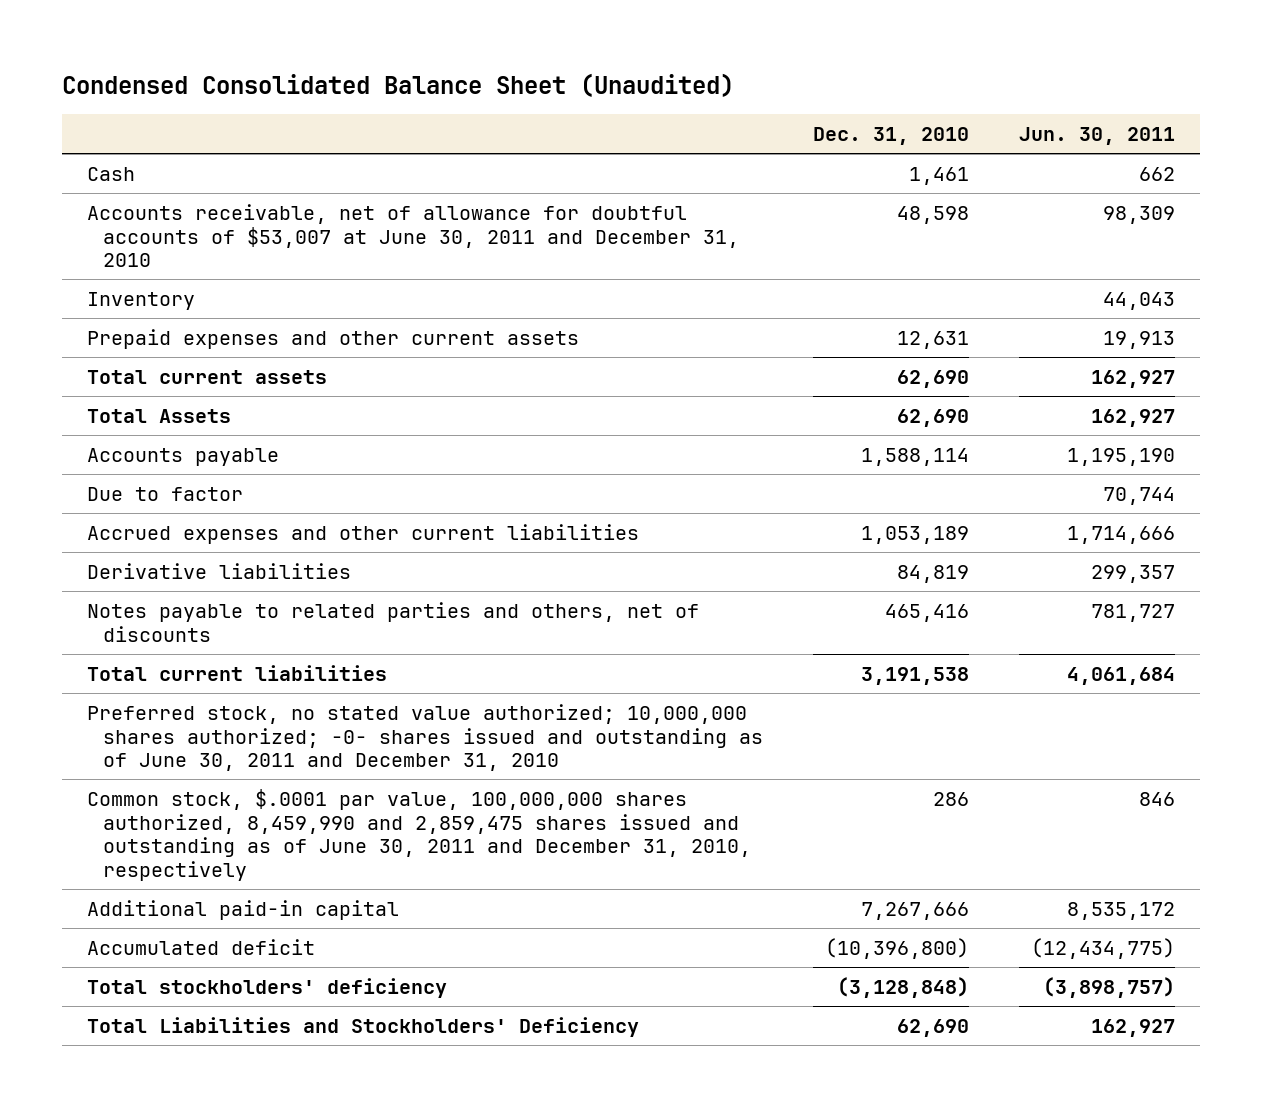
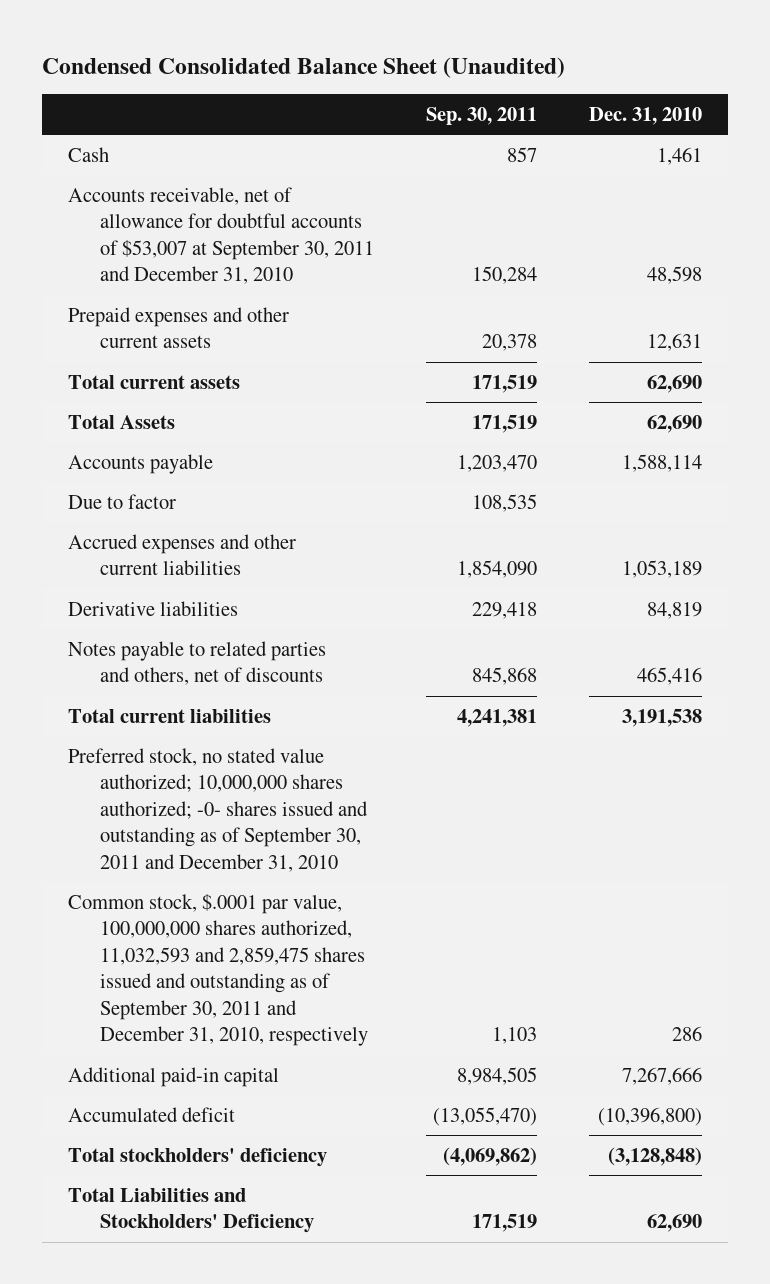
[1018,126,1175,145] Jun. 30, 2011 -> none
none -> [426,107,538,126] Sep. 30, 2011
[87,292,196,311] Inventory -> none
[87,204,740,268] Accounts receivable, net of allowance for doubtful accounts of $53,007 at June 30, 2011 and December 31, 2010 -> [67,186,375,285] Accounts receivable, net of allowance for doubtful accounts of $53,007 at September 30, 2011 and December 31, 2010
[87,704,764,772] Preferred stock, no stated value authorized; 10,000,000 shares authorized; -0- shares issued and outstanding as of June 30, 2011 and December 31, 2010 -> [67,747,369,872] Preferred stock, no stated value authorized; 10,000,000 shares authorized; -0- shares issued and outstanding as of September 30, 2011 and December 31, 2010
[87,789,752,881] Common stock, $.0001 par value, 100,000,000 shares authorized, 8,459,990 and 2,859,475 shares issued and outstanding as of June 30, 2011 and December 31, 2010, respectively -> [67,893,369,1047] Common stock, $.0001 par value, 100,000,000 shares authorized, 11,032,593 and 2,859,475 shares issued and outstanding as of September 30, 2011 and December 31, 2010, respectively

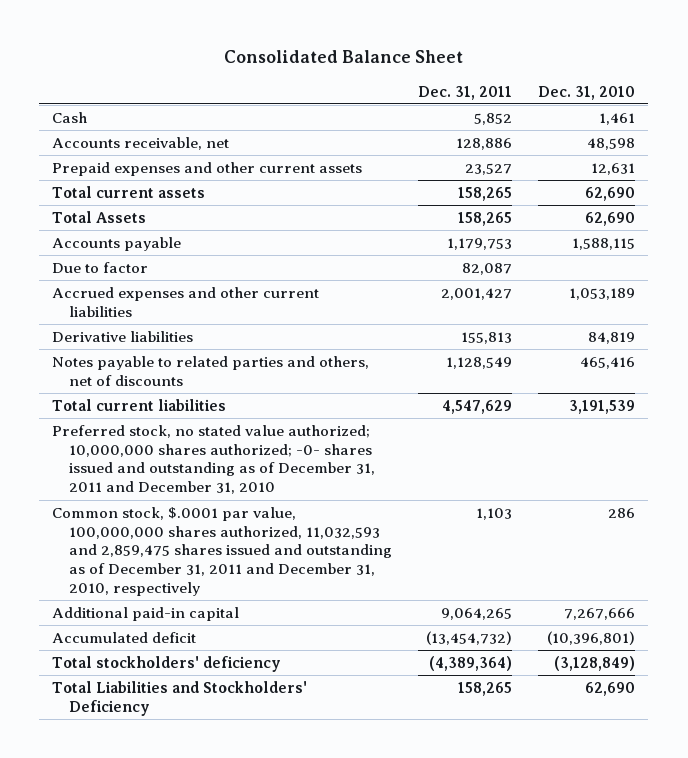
[41,56,565,78] Condensed Consolidated Balance Sheet (Unaudited) -> [223,50,463,64] Consolidated Balance Sheet
[426,107,538,126] Sep. 30, 2011 -> none
none -> [418,85,513,100] Dec. 31, 2011
[67,186,375,285] Accounts receivable, net of allowance for doubtful accounts of $53,007 at September 30, 2011 and December 31, 2010 -> [52,136,230,150] Accounts receivable, net
[622,453,703,472] 1,588,114 -> [572,237,636,250] 1,588,115
[622,708,703,727] 3,191,538 -> [569,399,636,414] 3,191,539
[67,747,369,872] Preferred stock, no stated value authorized; 10,000,000 shares authorized; -0- shares issued and outstanding as of September 30, 2011 and December 31, 2010 -> [52,424,376,495] Preferred stock, no stated value authorized; 10,000,000 shares authorized; -0- shares issued and outstanding as of December 31, 2011 and December 31, 2010
[67,893,369,1047] Common stock, $.0001 par value, 100,000,000 shares authorized, 11,032,593 and 2,859,475 shares issued and outstanding as of September 30, 2011 and December 31, 2010, respectively -> [52,506,393,596] Common stock, $.0001 par value, 100,000,000 shares authorized, 11,032,593 and 2,859,475 shares issued and outstanding as of December 31, 2011 and December 31, 2010, respectively
[598,1106,703,1126] (10,396,800) -> [547,630,636,645] (10,396,801)
[608,1146,703,1166] (3,128,848) -> [554,655,636,671] (3,128,849)

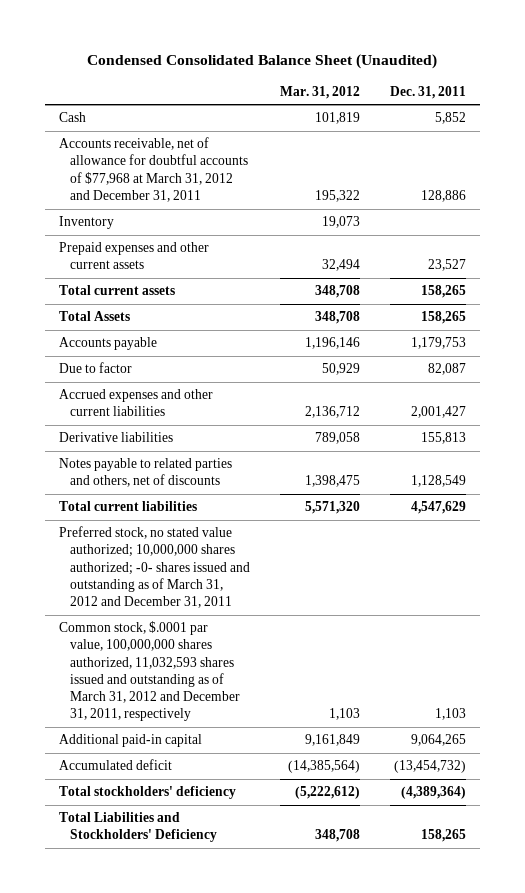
[223,50,463,64] Consolidated Balance Sheet -> [87,54,438,70] Condensed Consolidated Balance Sheet (Unaudited)
[538,85,636,100] Dec. 31, 2010 -> none
none -> [279,85,360,99] Mar. 31, 2012
[52,136,230,150] Accounts receivable, net -> [59,137,249,202] Accounts receivable, net of allowance for doubtful accounts of $77,968 at March 31, 2012 and December 31, 2011
none -> [59,216,115,230] Inventory
[52,424,376,495] Preferred stock, no stated value authorized; 10,000,000 shares authorized; -0- shares issued and outstanding as of December 31, 2011 and December 31, 2010 -> [59,526,251,609] Preferred stock, no stated value authorized; 10,000,000 shares authorized; -0- shares issued and outstanding as of March 31, 2012 and December 31, 2011
[52,506,393,596] Common stock, $.0001 par value, 100,000,000 shares authorized, 11,032,593 and 2,859,475 shares issued and outstanding as of December 31, 2011 and December 31, 2010, respectively -> [59,621,241,722] Common stock, $.0001 par value, 100,000,000 shares authorized, 11,032,593 shares issued and outstanding as of March 31, 2012 and December 31, 2011, respectively

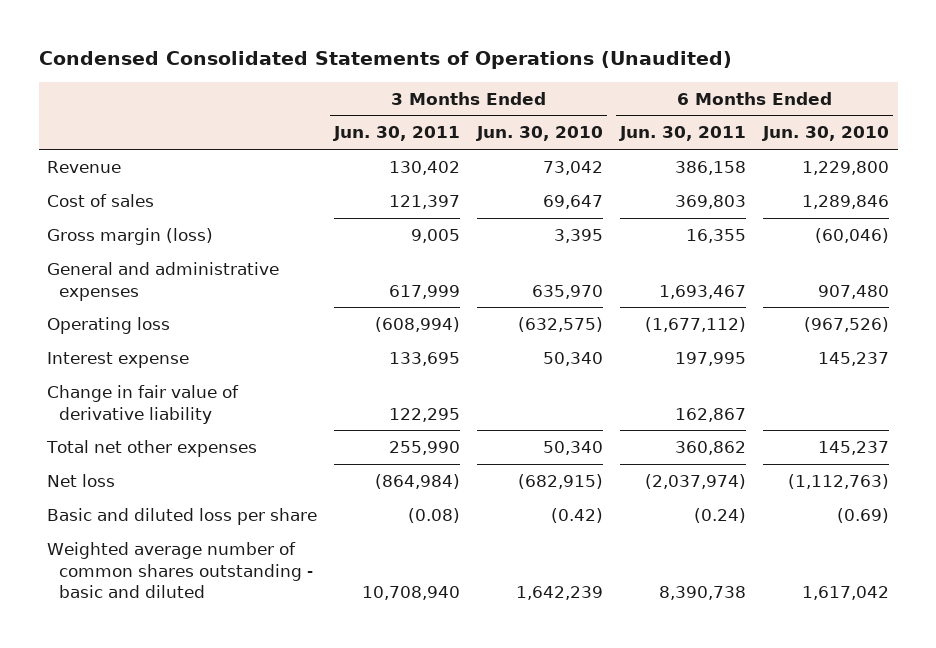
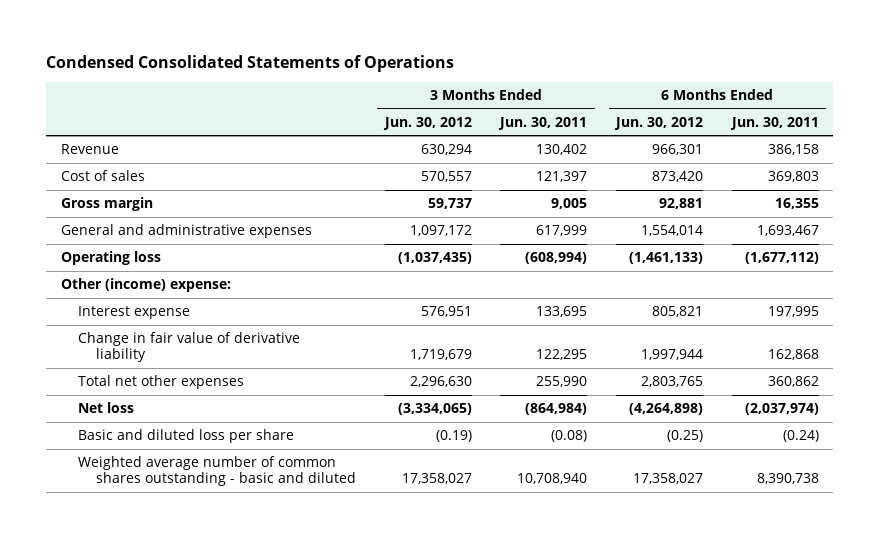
[38,50,732,69] Condensed Consolidated Statements of Operations (Unaudited) -> [46,54,455,72] Condensed Consolidated Statements of Operations
[476,126,604,142] Jun. 30, 2010 -> none
[762,126,890,142] Jun. 30, 2010 -> none
none -> [382,116,472,130] Jun. 30, 2012
none -> [614,116,704,130] Jun. 30, 2012
[47,228,214,246] Gross margin (loss) -> [60,197,153,212] Gross margin
none -> [60,278,231,293] Other (income) expense:
[675,407,747,422] 162,867 -> [767,349,819,361] 162,868

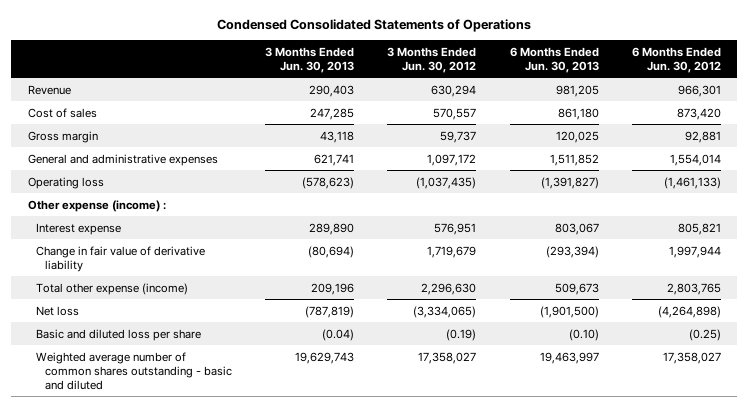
[498,116,588,130] Jun. 30, 2011 -> none
[729,116,819,130] Jun. 30, 2011 -> none
none -> [265,46,355,73] 3 Months Ended Jun. 30, 2013
none -> [509,46,599,73] 6 Months Ended Jun. 30, 2013
[60,278,231,293] Other (income) expense: -> [27,199,166,212] Other expense (income) :
[78,375,245,390] Total net other expenses -> [36,282,189,295] Total other expense (income)

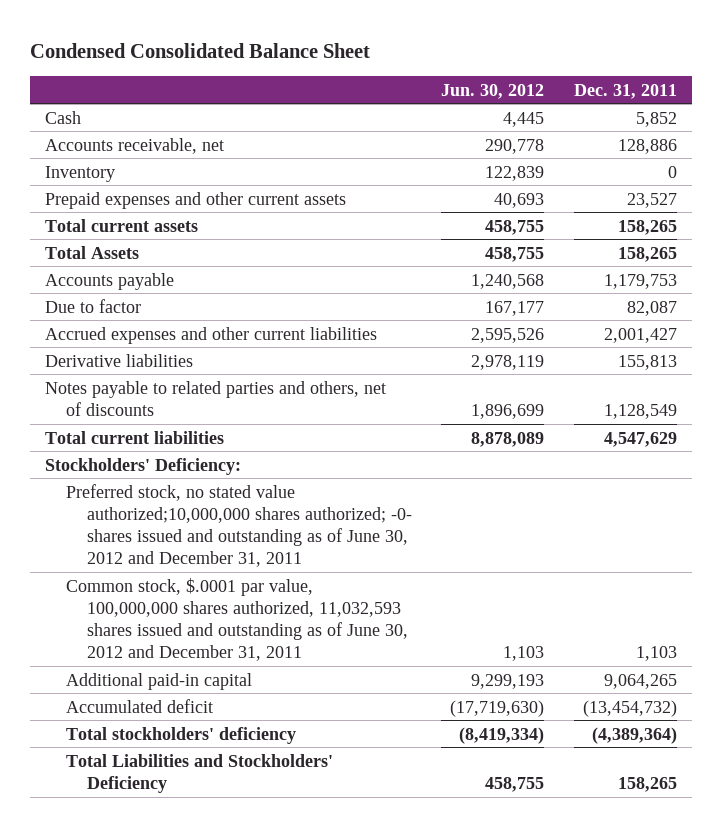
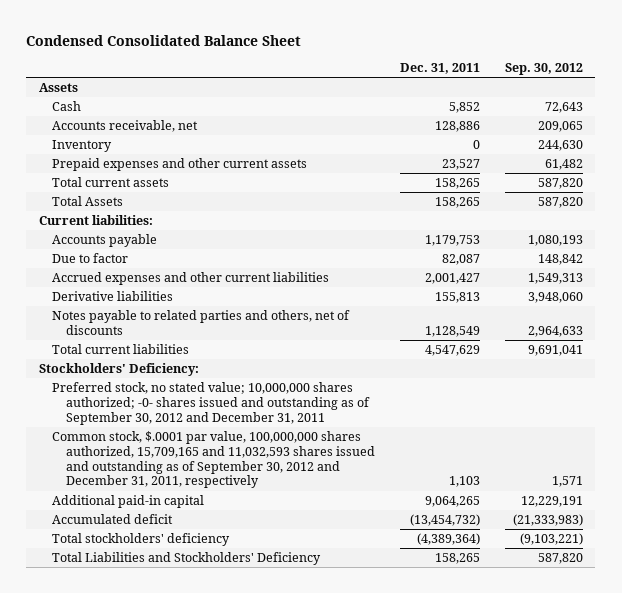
[441,83,545,99] Jun. 30, 2012 -> none
none -> [504,63,583,76] Sep. 30, 2012
none -> [38,83,78,93] Assets
none -> [38,215,153,226] Current liabilities:
[65,483,412,568] Preferred stock, no stated value authorized;10,000,000 shares authorized; -0- shares issued and outstanding as of June 30, 2012 and December 31, 2011 -> [52,382,370,425] Preferred stock, no stated value; 10,000,000 shares authorized; -0- shares issued and outstanding as of September 30, 2012 and December 31, 2011
[65,577,408,662] Common stock, $.0001 par value, 100,000,000 shares authorized, 11,032,593 shares issued and outstanding as of June 30, 2012 and December 31, 2011 -> [52,431,375,489] Common stock, $.0001 par value, 100,000,000 shares authorized, 15,709,165 and 11,032,593 shares issued and outstanding as of September 30, 2012 and December 31, 2011, respectively

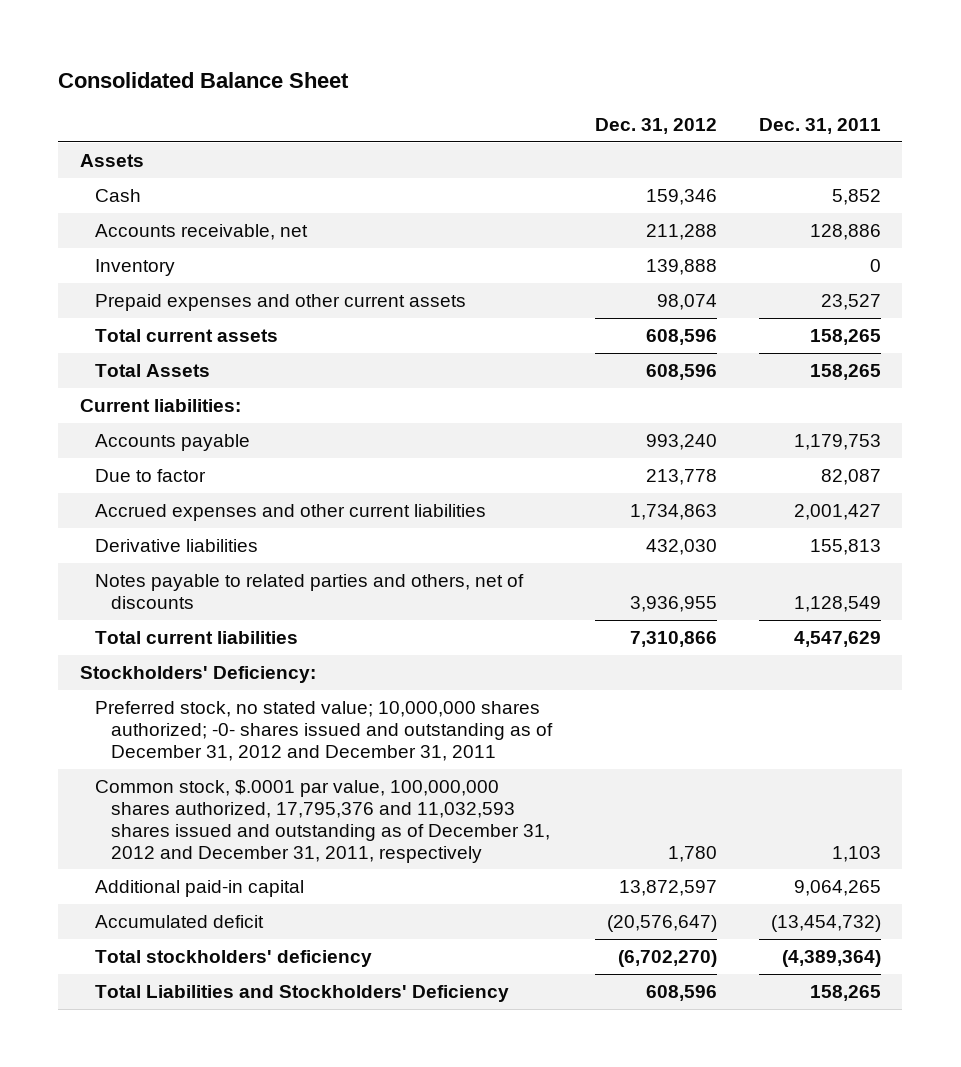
[26,34,302,46] Condensed Consolidated Balance Sheet -> [58,71,350,88] Consolidated Balance Sheet
[504,63,583,76] Sep. 30, 2012 -> none
none -> [594,117,717,134] Dec. 31, 2012
[52,382,370,425] Preferred stock, no stated value; 10,000,000 shares authorized; -0- shares issued and outstanding as of September 30, 2012 and December 31, 2011 -> [95,700,554,761] Preferred stock, no stated value; 10,000,000 shares authorized; -0- shares issued and outstanding as of December 31, 2012 and December 31, 2011
[52,431,375,489] Common stock, $.0001 par value, 100,000,000 shares authorized, 15,709,165 and 11,032,593 shares issued and outstanding as of September 30, 2012 and December 31, 2011, respectively -> [95,779,551,863] Common stock, $.0001 par value, 100,000,000 shares authorized, 17,795,376 and 11,032,593 shares issued and outstanding as of December 31, 2012 and December 31, 2011, respectively

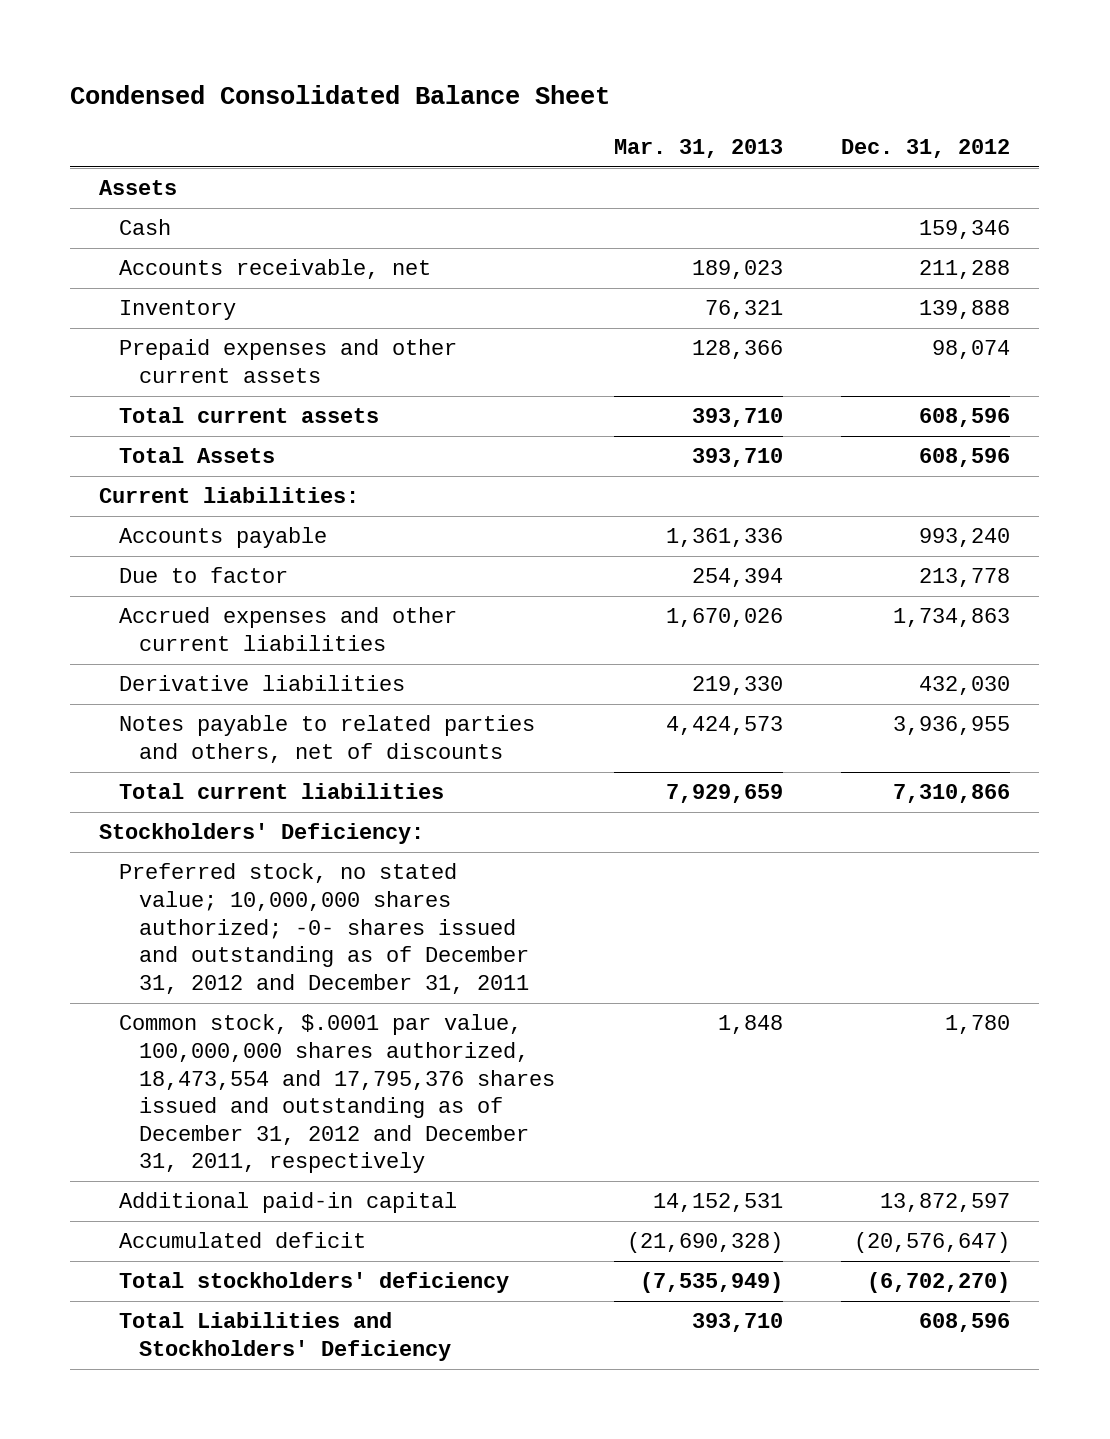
[58,71,350,88] Consolidated Balance Sheet -> [70,85,611,105] Condensed Consolidated Balance Sheet
[759,117,882,134] Dec. 31, 2011 -> none
none -> [613,138,783,158] Mar. 31, 2013
[95,779,551,863] Common stock, $.0001 par value, 100,000,000 shares authorized, 17,795,376 and 11,032,593 shares issued and outstanding as of December 31, 2012 and December 31, 2011, respectively -> [119,1014,556,1174] Common stock, $.0001 par value, 100,000,000 shares authorized, 18,473,554 and 17,795,376 shares issued and outstanding as of December 31, 2012 and December 31, 2011, respectively

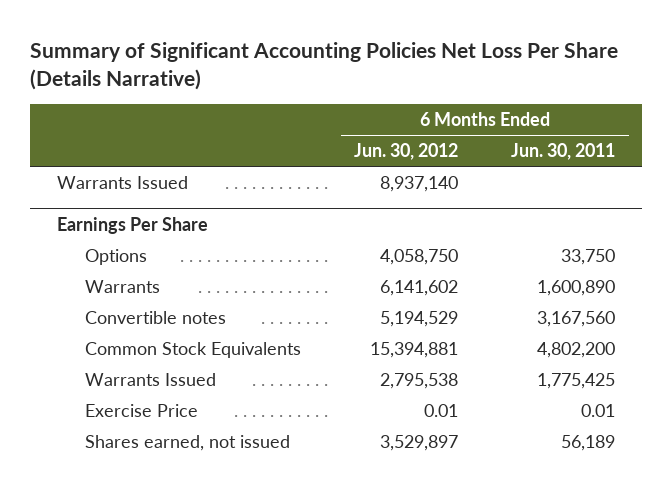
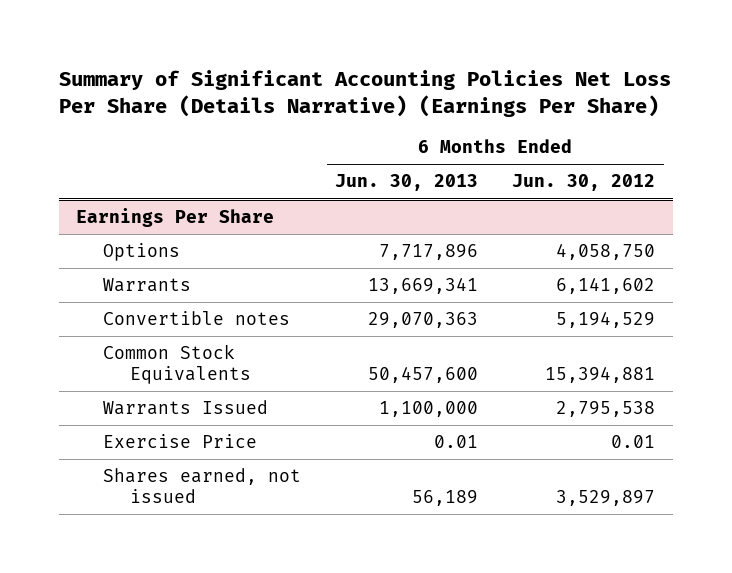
[30,42,619,91] Summary of Significant Accounting Policies Net Loss Per Share (Details Narrative) -> [58,69,671,117] Summary of Significant Accounting Policies Net Loss Per Share (Details Narrative) (Earnings Per Share)
[511,143,616,161] Jun. 30, 2011 -> none
none -> [335,174,479,192] Jun. 30, 2013
[56,175,188,189] Warrants Issued -> none

